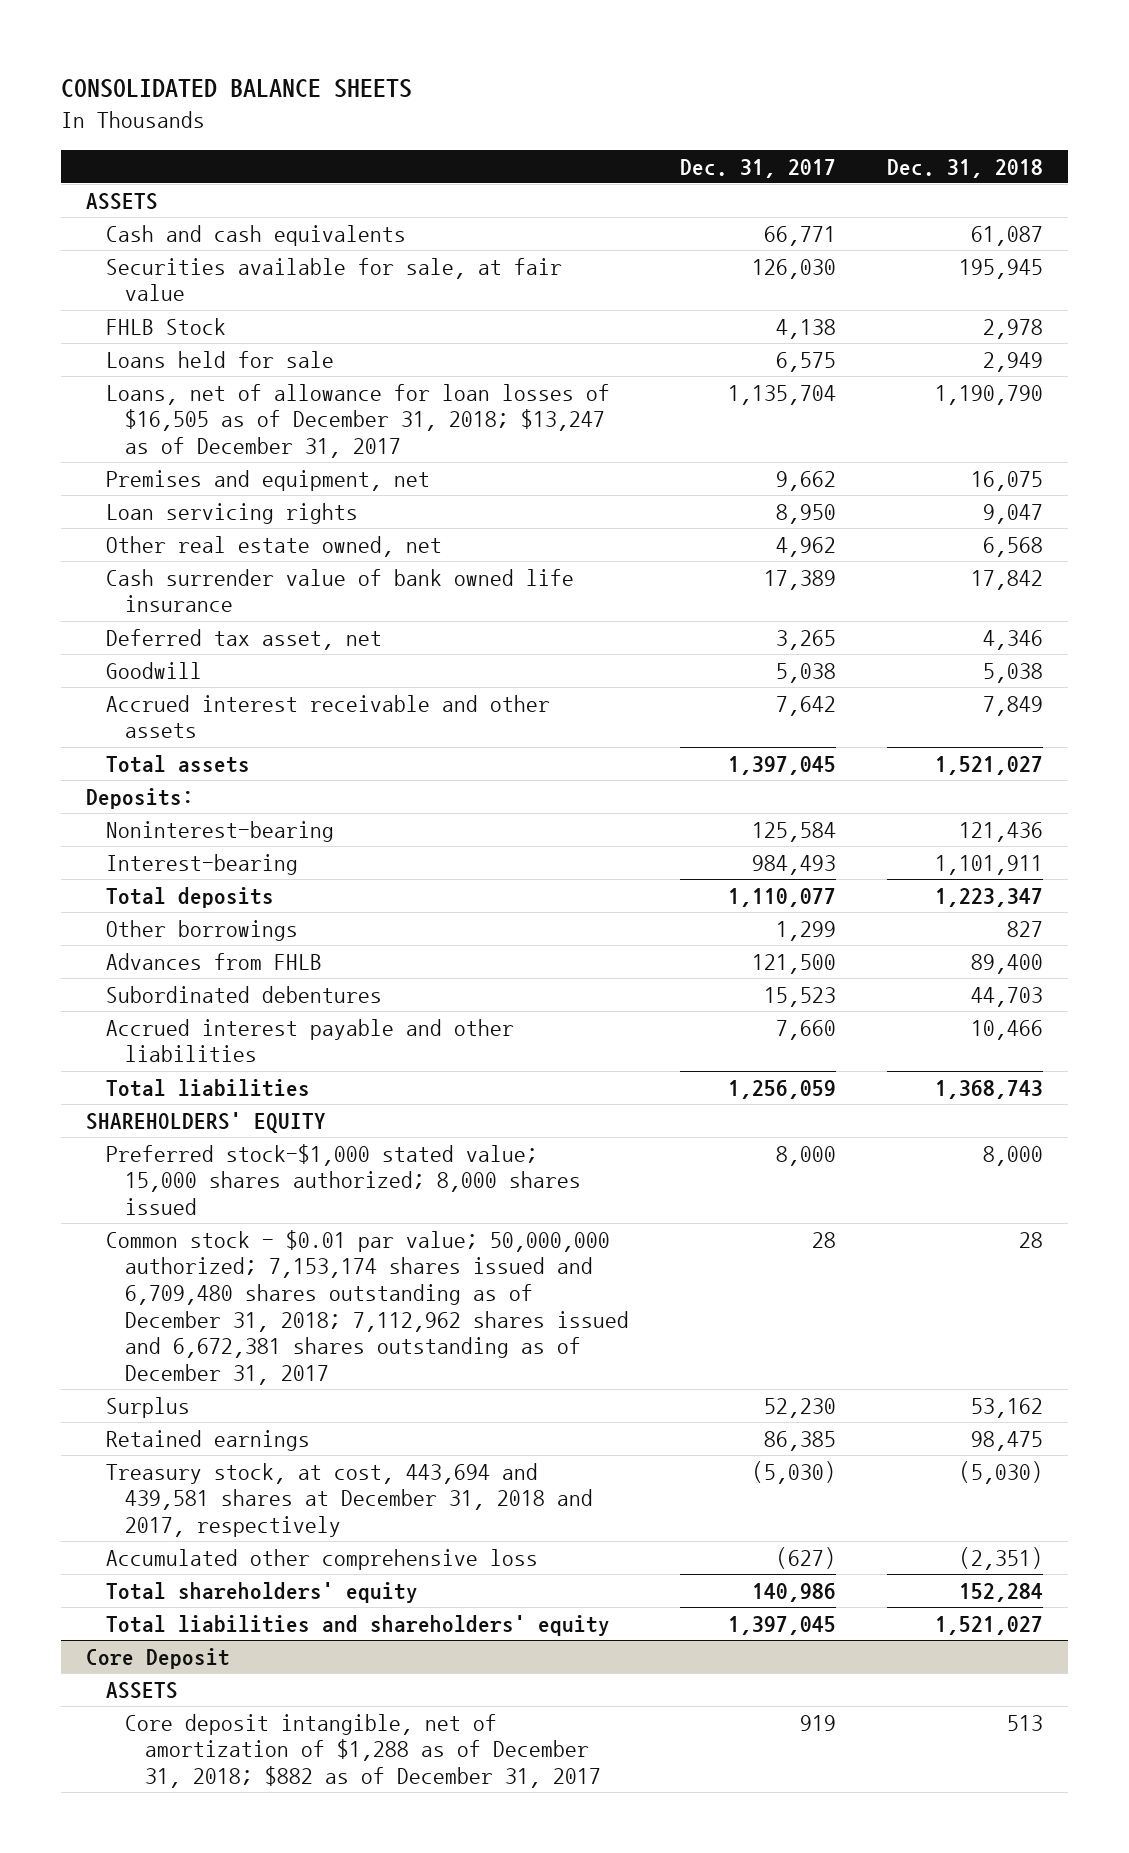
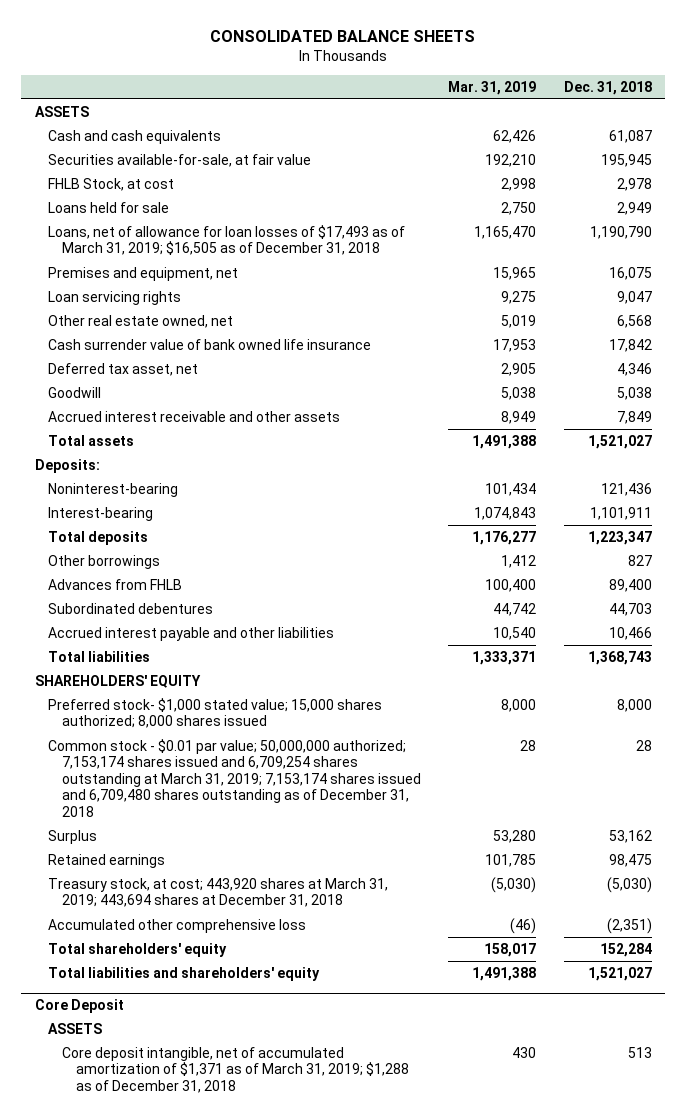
[680,158,837,178] Dec. 31, 2017 -> none
none -> [448,80,537,95] Mar. 31, 2019
[105,257,562,302] Securities available for sale, at fair value -> [48,153,312,167] Securities available-for-sale, at fair value
[105,317,226,335] FHLB Stock -> [48,177,175,191] FHLB Stock, at cost
[105,383,610,458] Loans, net of allowance for loan losses of $16,505 as of December 31, 2018; $13,247 as of December 31, 2017 -> [48,224,406,256] Loans, net of allowance for loan losses of $17,493 as of March 31, 2019; $16,505 as of December 31, 2018
[105,1143,582,1215] Preferred stock-$1,000 stated value; 15,000 shares authorized; 8,000 shares issued -> [48,697,383,729] Preferred stock- $1,000 stated value; 15,000 shares authorized; 8,000 shares issued
[105,1229,630,1385] Common stock - $0.01 par value; 50,000,000 authorized; 7,153,174 shares issued and 6,709,480 shares outstanding as of December 31, 2018; 7,112,962 shares issued and 6,672,381 shares outstanding as of December 31, 2017 -> [48,738,422,817] Common stock - $0.01 par value; 50,000,000 authorized; 7,153,174 shares issued and 6,709,254 shares outstanding at March 31, 2019; 7,153,174 shares issued and 6,709,480 shares outstanding as of December 31, 2018
[105,1462,594,1537] Treasury stock, at cost, 443,694 and 439,581 shares at December 31, 2018 and 2017, respectively -> [48,877,389,908] Treasury stock, at cost; 443,920 shares at March 31, 2019; 443,694 shares at December 31, 2018
[125,1713,601,1788] Core deposit intangible, net of amortization of $1,288 as of December 31, 2018; $882 as of December 31, 2017 -> [62,1046,410,1093] Core deposit intangible, net of accumulated amortization of $1,371 as of March 31, 2019; $1,288 as of December 31, 2018

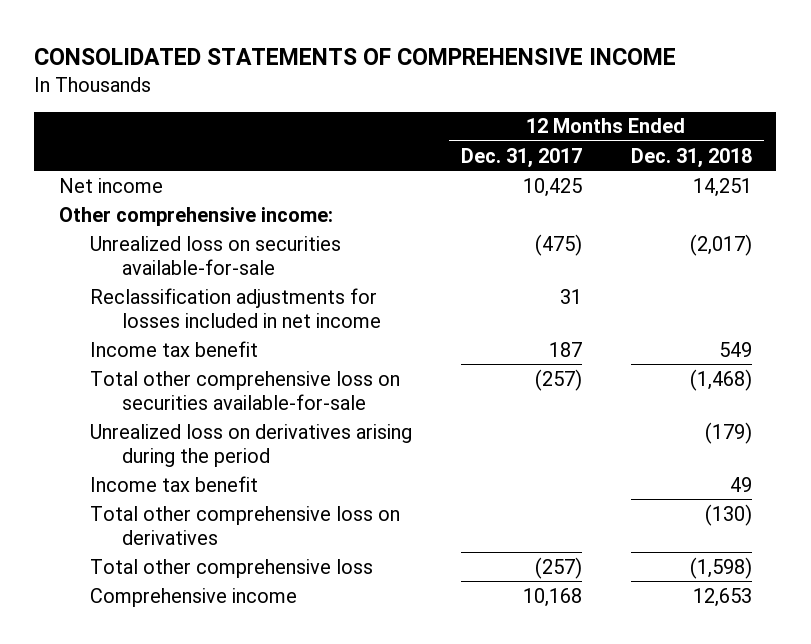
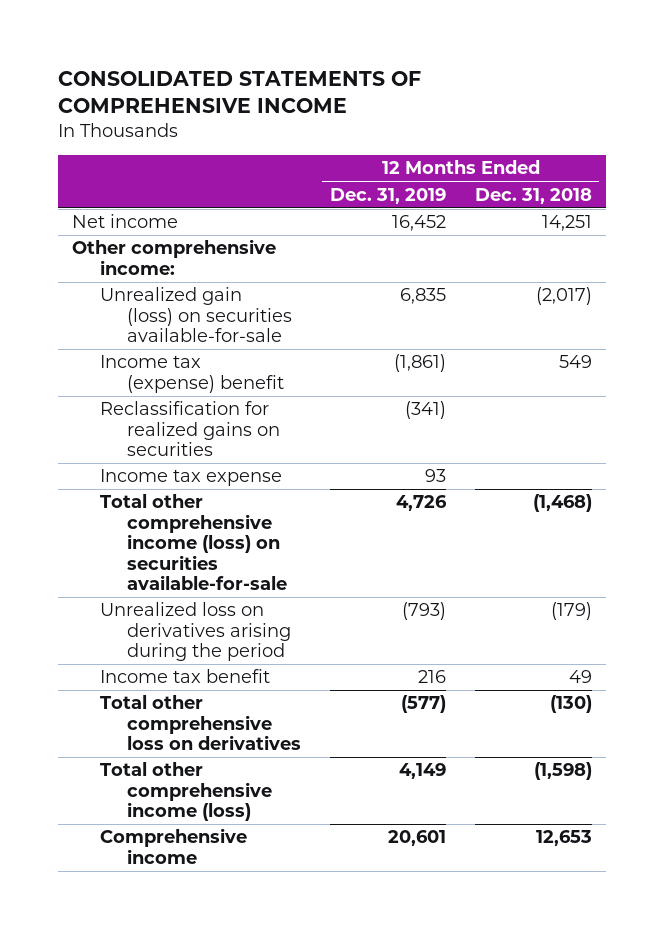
[461,147,583,168] Dec. 31, 2017 -> none
none -> [329,187,446,204] Dec. 31, 2019
[90,287,381,328] Reclassification adjustments for losses included in net income -> none
[90,235,342,275] Unrealized loss on securities available-for-sale -> [99,287,292,343] Unrealized gain (loss) on securities available-for-sale
[90,340,259,357] Income tax benefit -> [99,355,284,393] Income tax (expense) benefit
none -> [99,401,280,457] Reclassification for realized gains on securities
none -> [99,469,282,487] Income tax expense
[90,370,401,410] Total other comprehensive loss on securities available-for-sale -> [99,494,287,591] Total other comprehensive income (loss) on securities available-for-sale
[90,558,374,578] Total other comprehensive loss -> [99,762,272,822] Total other comprehensive income (loss)

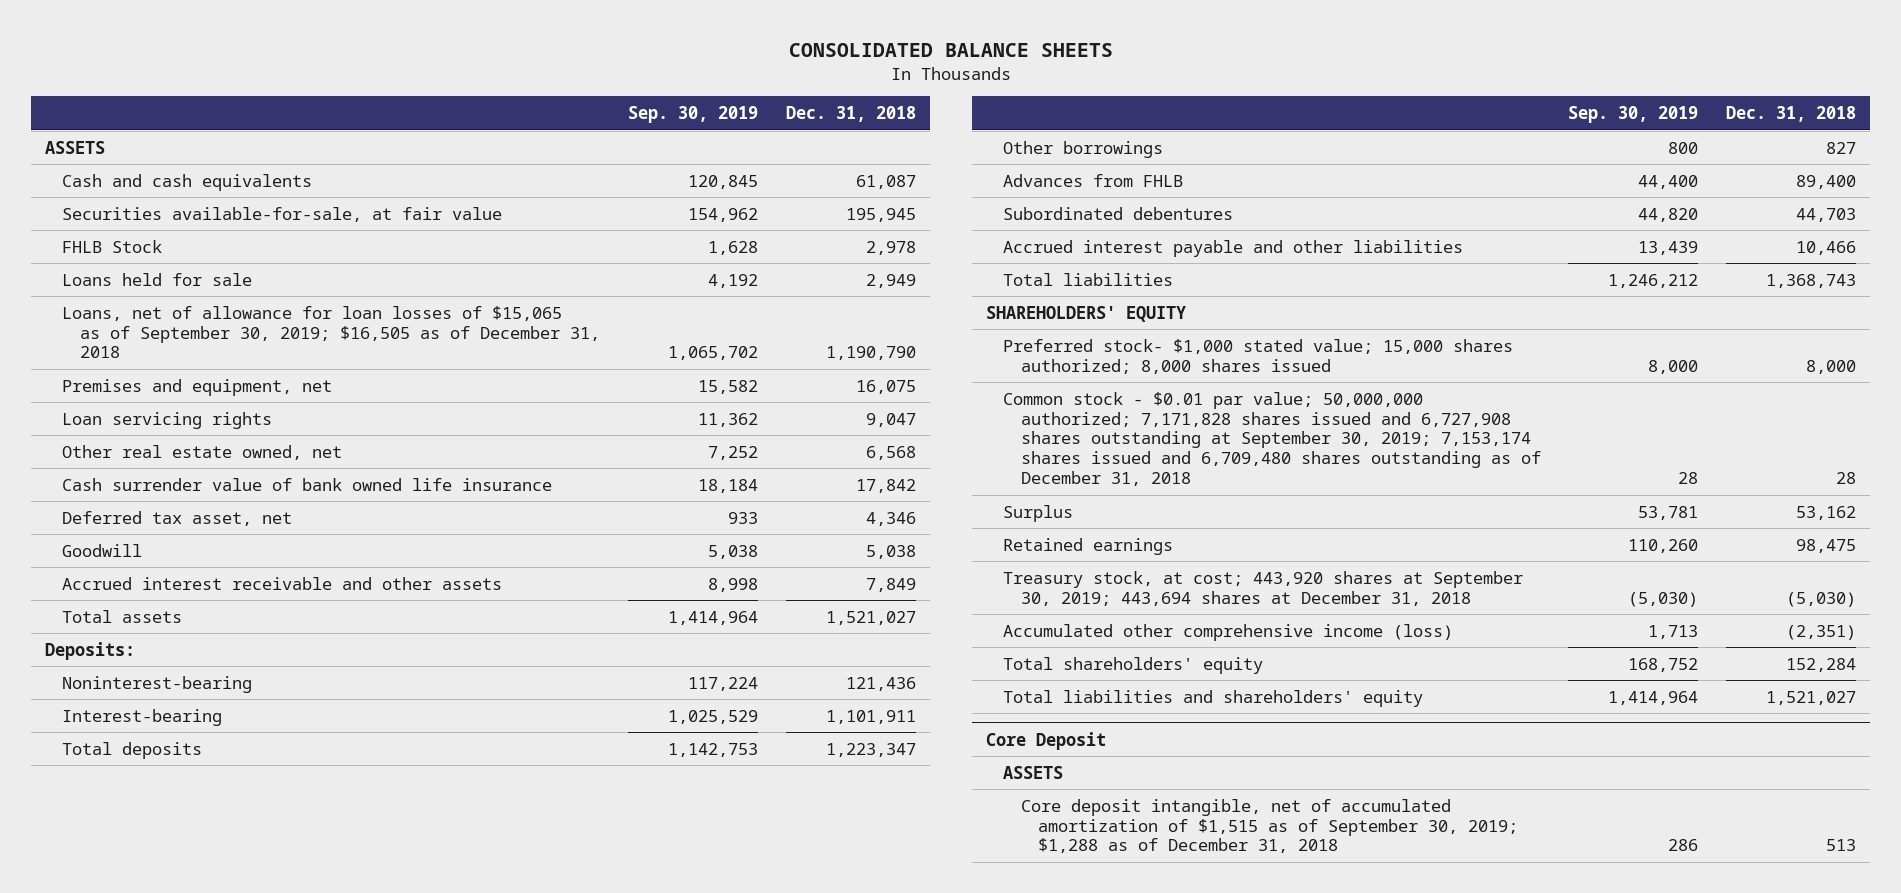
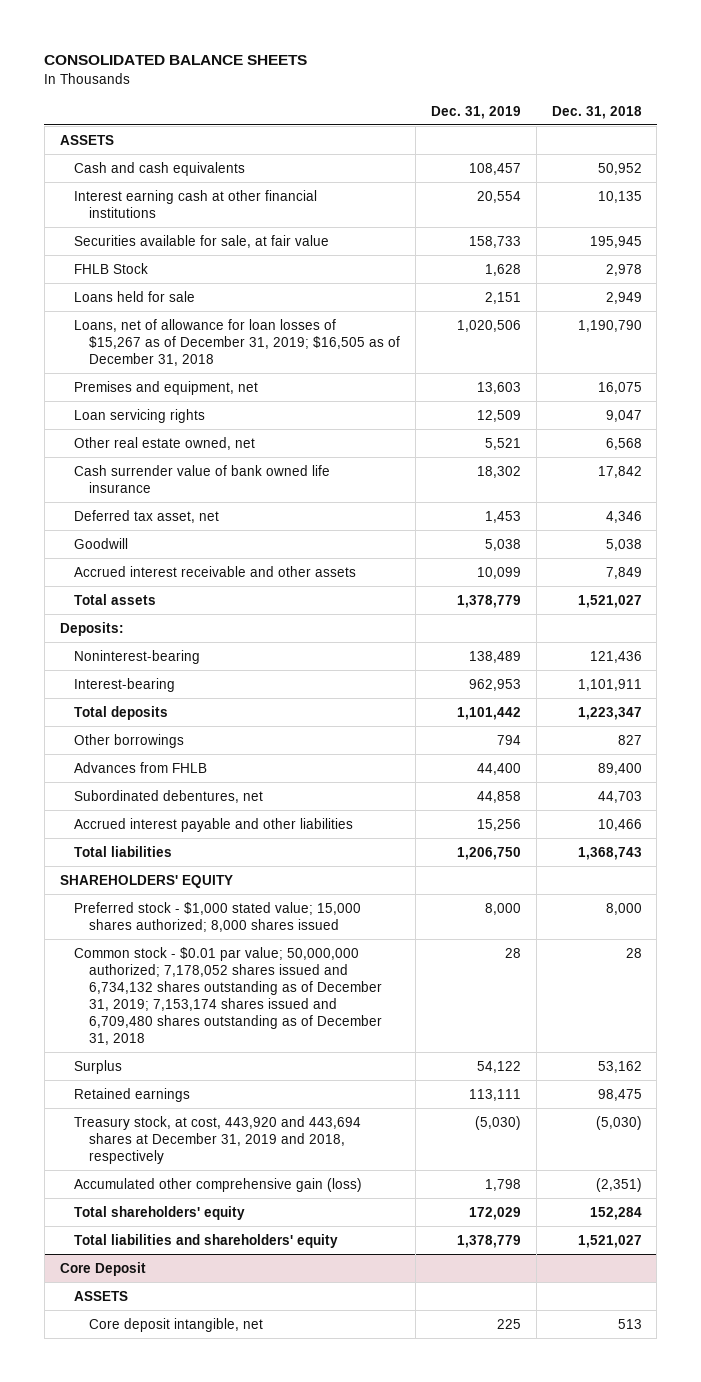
[627,106,758,124] Sep. 30, 2019 -> none
none -> [430,105,521,119] Dec. 31, 2019
[855,174,916,189] 61,087 -> [597,162,642,175] 50,952
none -> [74,189,318,218] Interest earning cash at other financial institutions
[62,206,503,222] Securities available-for-sale, at fair value -> [74,234,330,248] Securities available for sale, at fair value
[62,305,600,359] Loans, net of allowance for loan losses of $15,065 as of September 30, 2019; $16,505 as of December 31, 2018 -> [74,318,400,366] Loans, net of allowance for loan losses of $15,267 as of December 31, 2019; $16,505 as of December 31, 2018
[1003,206,1234,220] Subordinated debentures -> [74,789,264,803] Subordinated debentures, net
[1003,338,1514,374] Preferred stock- $1,000 stated value; 15,000 shares authorized; 8,000 shares issued -> [74,901,362,932] Preferred stock - $1,000 stated value; 15,000 shares authorized; 8,000 shares issued
[1003,391,1541,487] Common stock - $0.01 par value; 50,000,000 authorized; 7,171,828 shares issued and 6,727,908 shares outstanding at September 30, 2019; 7,153,174 shares issued and 6,709,480 shares outstanding as of December 31, 2018 -> [74,946,382,1046] Common stock - $0.01 par value; 50,000,000 authorized; 7,178,052 shares issued and 6,734,132 shares outstanding as of December 31, 2019; 7,153,174 shares issued and 6,709,480 shares outstanding as of December 31, 2018
[1003,570,1524,606] Treasury stock, at cost; 443,920 shares at September 30, 2019; 443,694 shares at December 31, 2018 -> [74,1115,362,1164] Treasury stock, at cost, 443,920 and 443,694 shares at December 31, 2019 and 2018, respectively
[1003,623,1454,641] Accumulated other comprehensive income (loss) -> [74,1177,363,1192] Accumulated other comprehensive gain (loss)
[1020,798,1519,854] Core deposit intangible, net of accumulated amortization of $1,515 as of September 30, 2019; $1,288 as of December 31, 2018 -> [88,1317,263,1332] Core deposit intangible, net

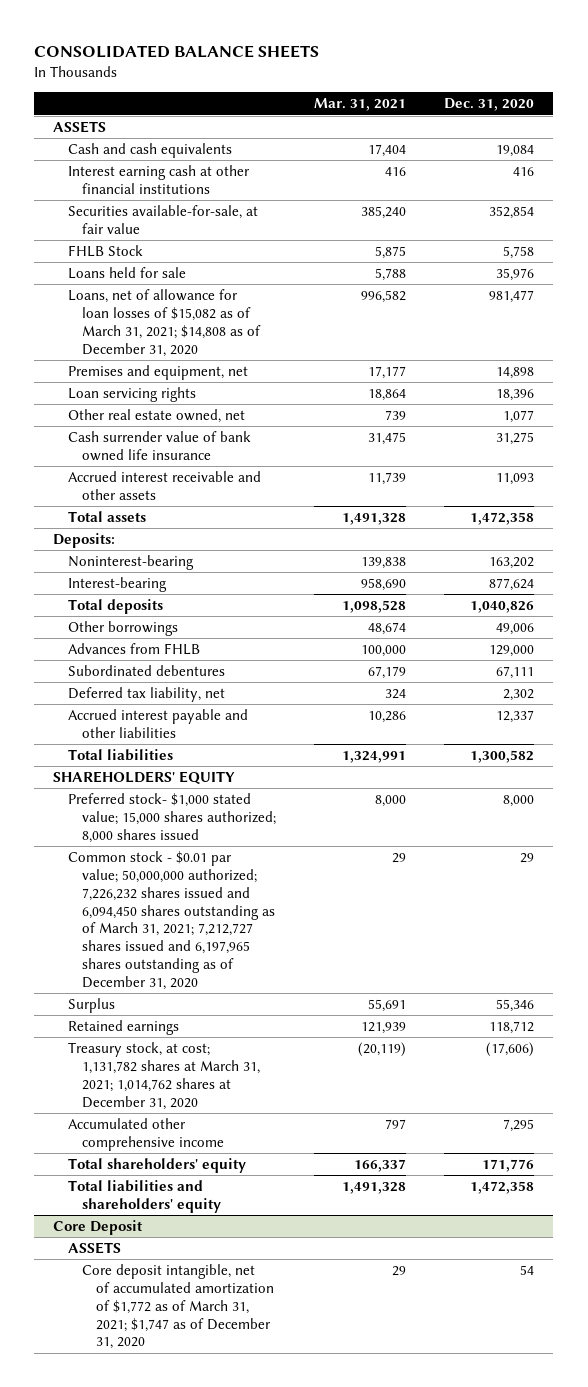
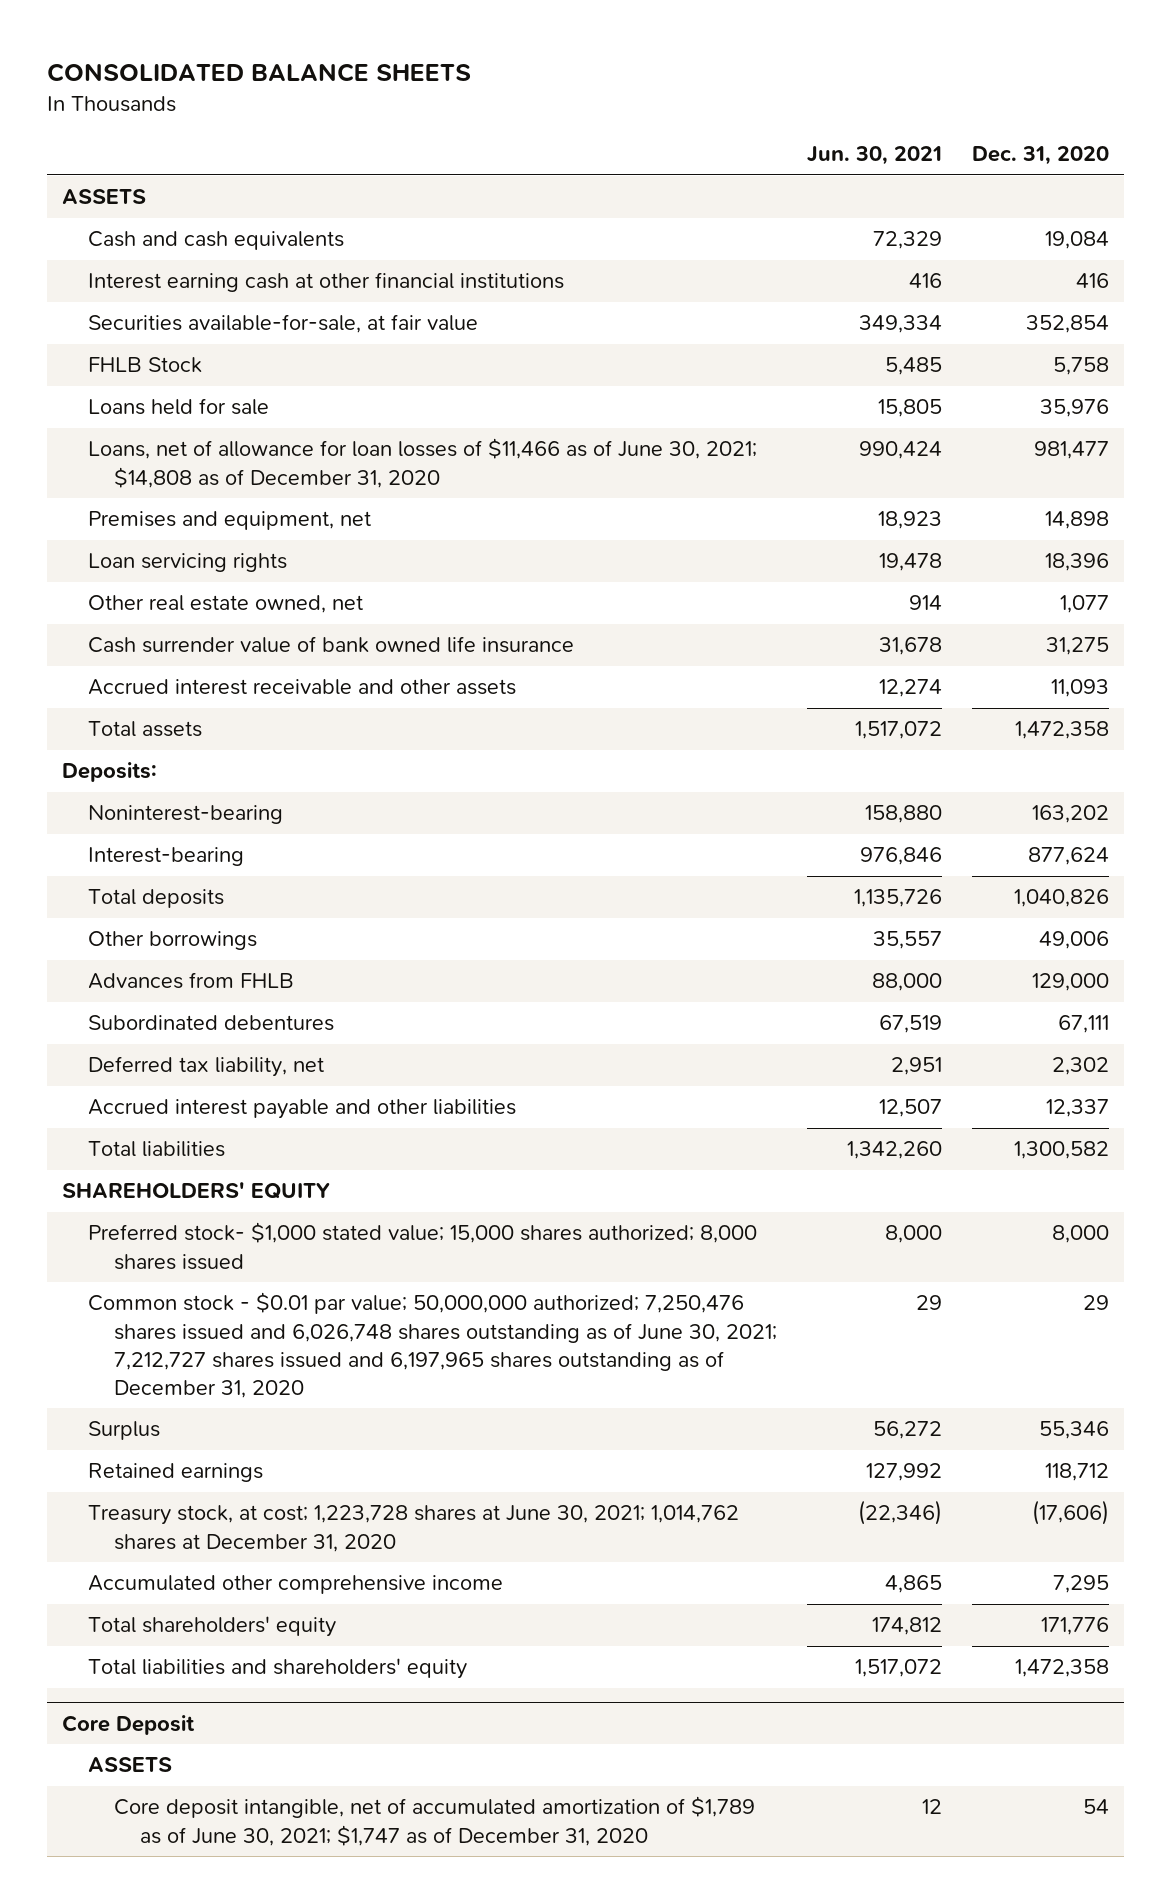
[314,98,407,112] Mar. 31, 2021 -> none
none -> [806,146,942,166] Jun. 30, 2021
[67,288,262,357] Loans, net of allowance for loan losses of $15,082 as of March 31, 2021; $14,808 as of December 31, 2020 -> [87,438,757,488] Loans, net of allowance for loan losses of $11,466 as of June 30, 2021; $14,808 as of December 31, 2020
[67,850,276,991] Common stock - $0.01 par value; 50,000,000 authorized; 7,226,232 shares issued and 6,094,450 shares outstanding as of March 31, 2021; 7,212,727 shares issued and 6,197,965 shares outstanding as of December 31, 2020 -> [87,1292,777,1398] Common stock - $0.01 par value; 50,000,000 authorized; 7,250,476 shares issued and 6,026,748 shares outstanding as of June 30, 2021; 7,212,727 shares issued and 6,197,965 shares outstanding as of December 31, 2020
[67,1041,261,1110] Treasury stock, at cost; 1,131,782 shares at March 31, 2021; 1,014,762 shares at December 31, 2020 -> [87,1505,739,1552] Treasury stock, at cost; 1,223,728 shares at June 30, 2021; 1,014,762 shares at December 31, 2020
[82,1263,275,1350] Core deposit intangible, net of accumulated amortization of $1,772 as of March 31, 2021; $1,747 as of December 31, 2020 -> [113,1796,755,1846] Core deposit intangible, net of accumulated amortization of $1,789 as of June 30, 2021; $1,747 as of December 31, 2020

